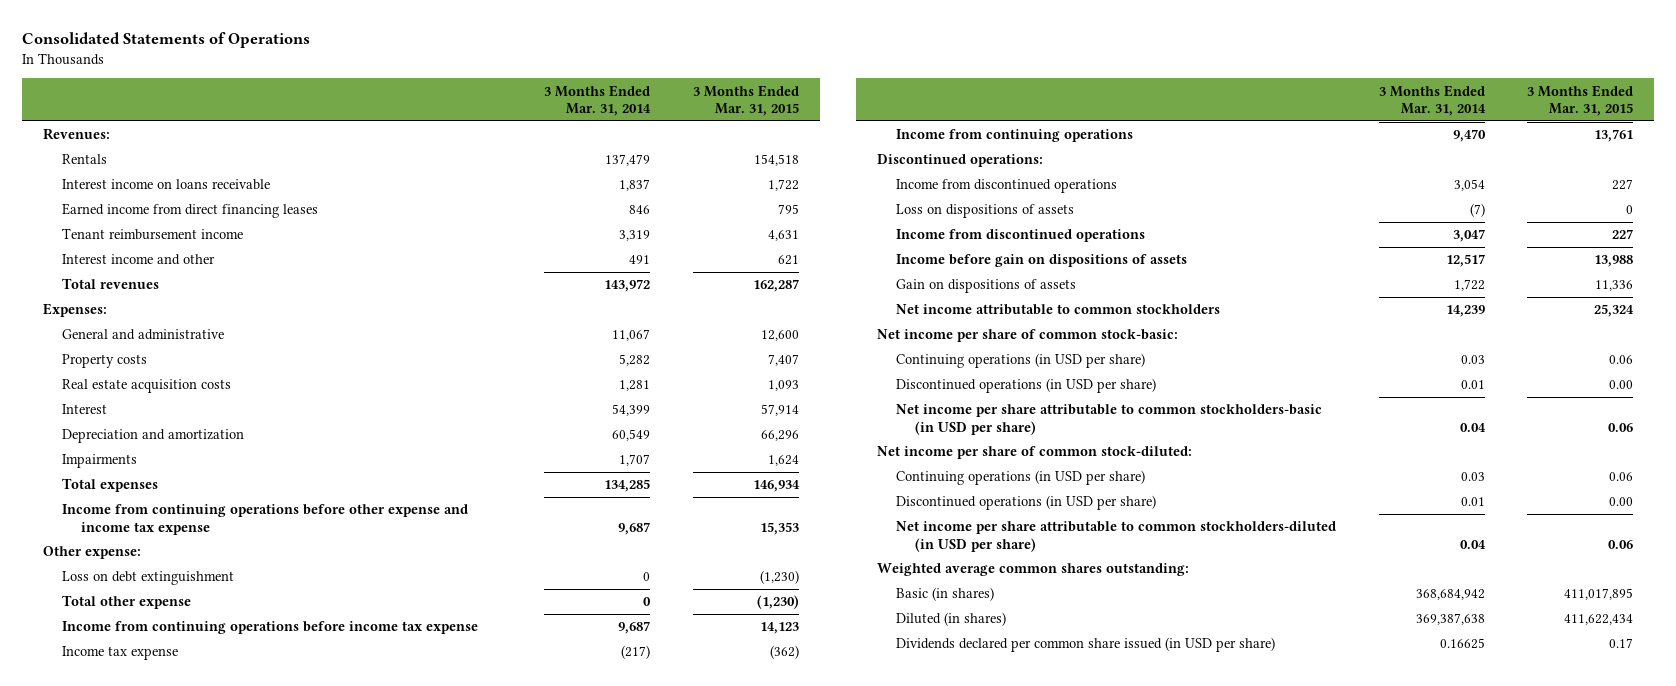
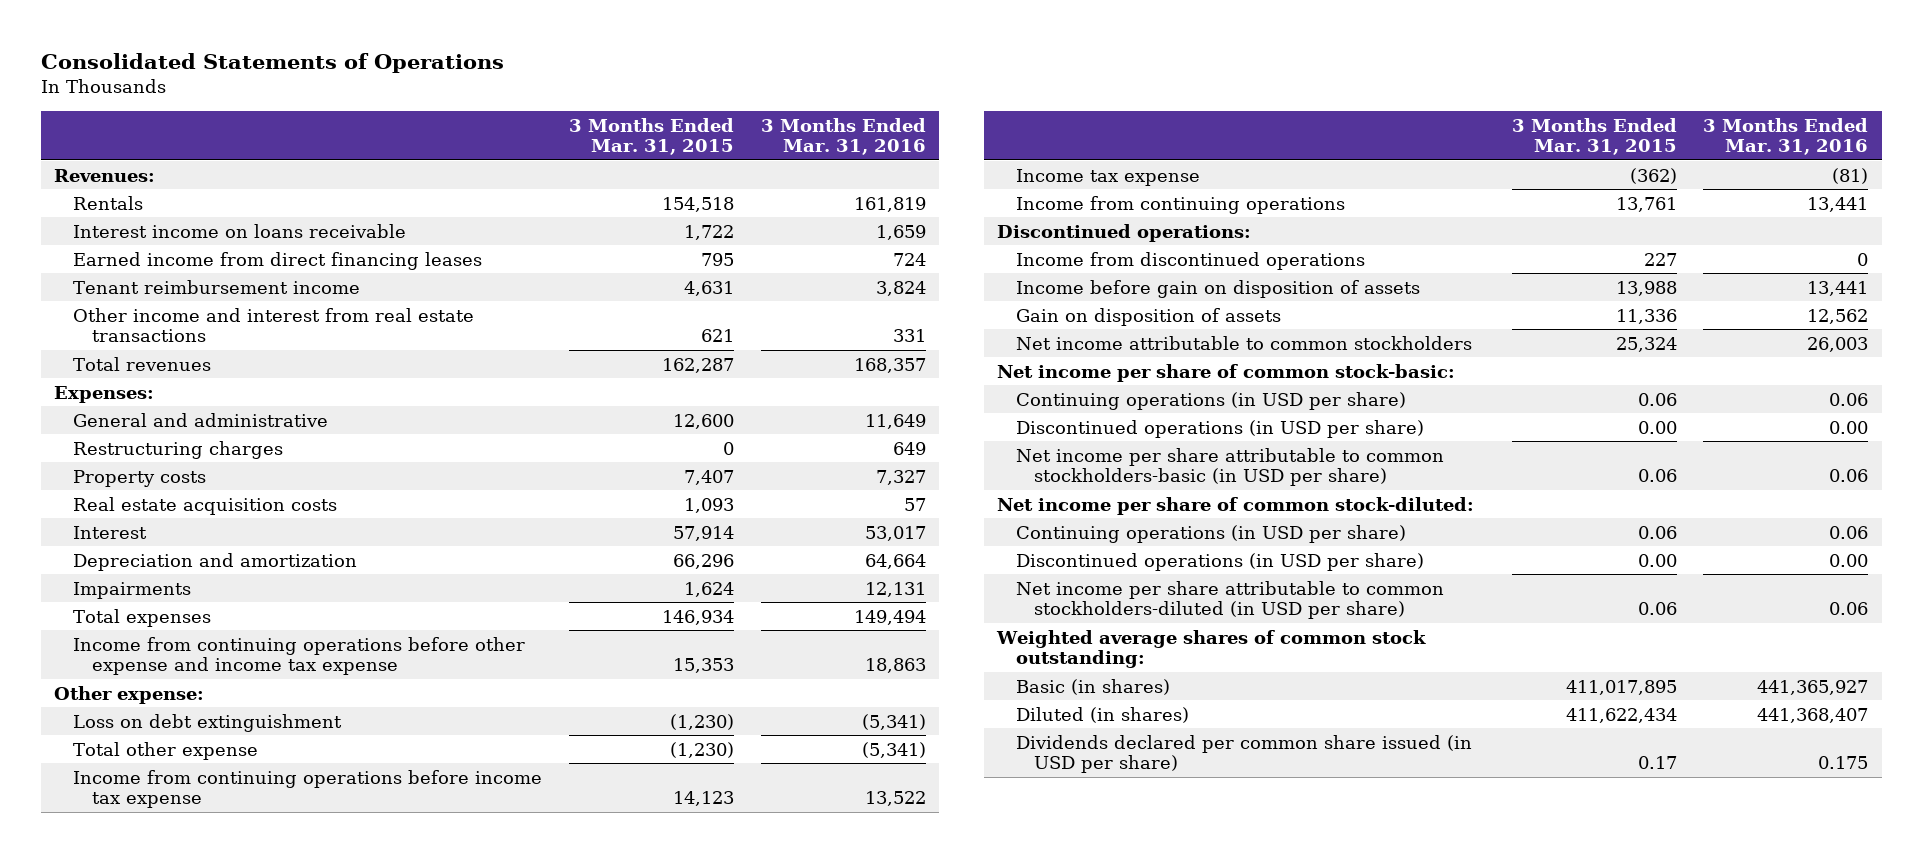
[544,84,652,117] 3 Months Ended Mar. 31, 2014 -> none
none -> [760,117,926,156] 3 Months Ended Mar. 31, 2016
[61,254,215,266] Interest income and other -> [72,307,474,343] Other income and interest from real estate transactions
none -> [72,440,283,459] Restructuring charges
[896,204,1075,219] Loss on dispositions of assets -> none
[896,229,1146,243] Income from discontinued operations -> none
[896,254,1188,268] Income before gain on dispositions of assets -> [1015,279,1420,298] Income before gain on disposition of assets
[896,279,1077,294] Gain on dispositions of assets -> [1015,307,1281,326] Gain on disposition of assets
[877,563,1190,577] Weighted average common shares outstanding: -> [996,629,1427,669] Weighted average shares of common stock outstanding:

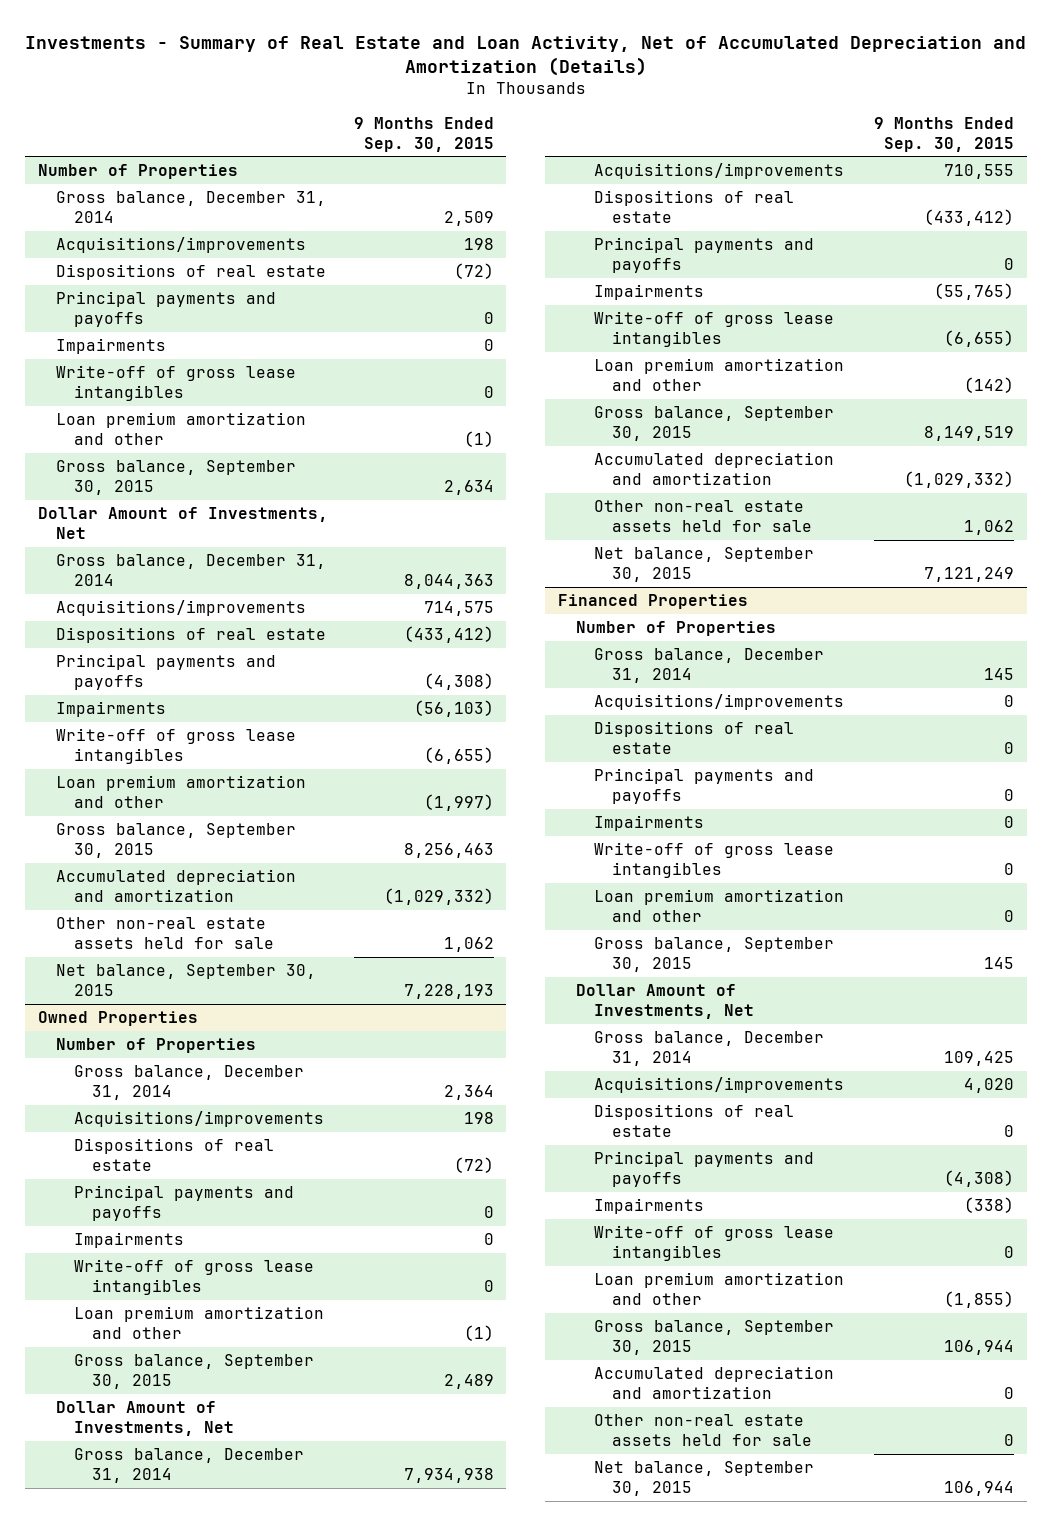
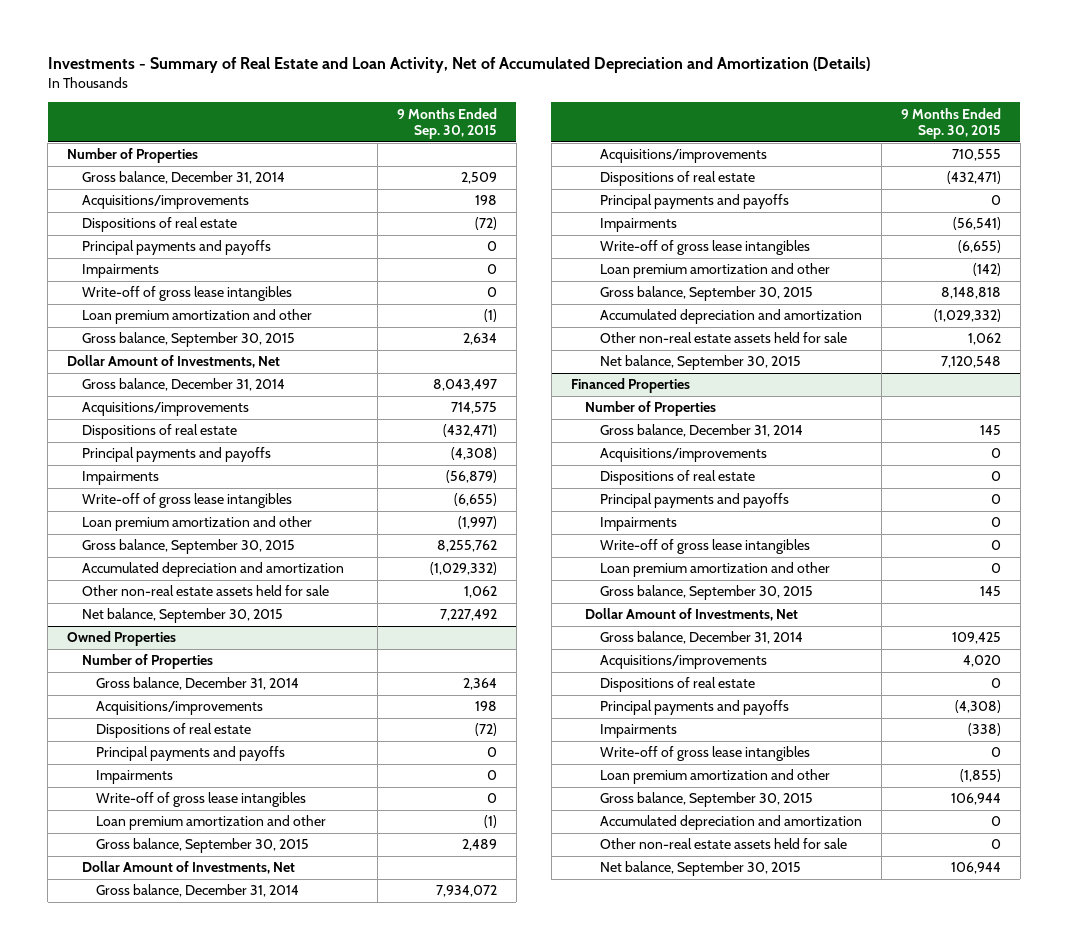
[403,574,494,590] 8,044,363 -> [433,379,498,392] 8,043,497
[403,626,494,644] (433,412) -> [443,424,498,438] (432,471)
[413,700,494,718] (56,103) -> [446,470,498,484] (56,879)
[403,843,494,859] 8,256,463 -> [437,540,498,553] 8,255,762
[403,984,494,1000] 7,228,193 -> [440,609,498,622] 7,227,492
[403,1468,494,1484] 7,934,938 -> [436,885,498,898] 7,934,072
[923,209,1014,227] (433,412) -> [946,171,1001,185] (432,471)
[933,283,1014,301] (55,765) -> [952,217,1001,231] (56,541)
[923,426,1014,442] 8,149,519 -> [940,287,1001,300] 8,148,818
[923,567,1014,583] 7,121,249 -> [940,356,1001,369] 7,120,548

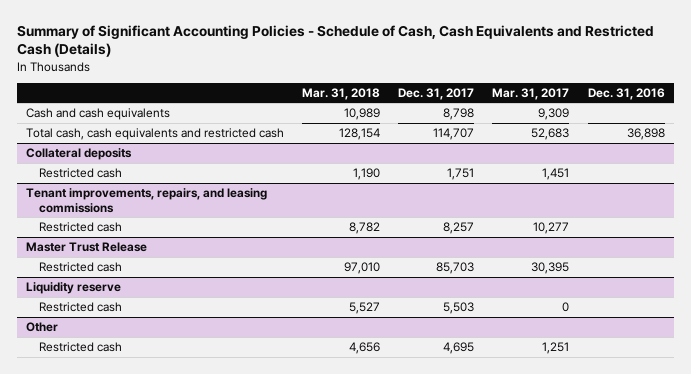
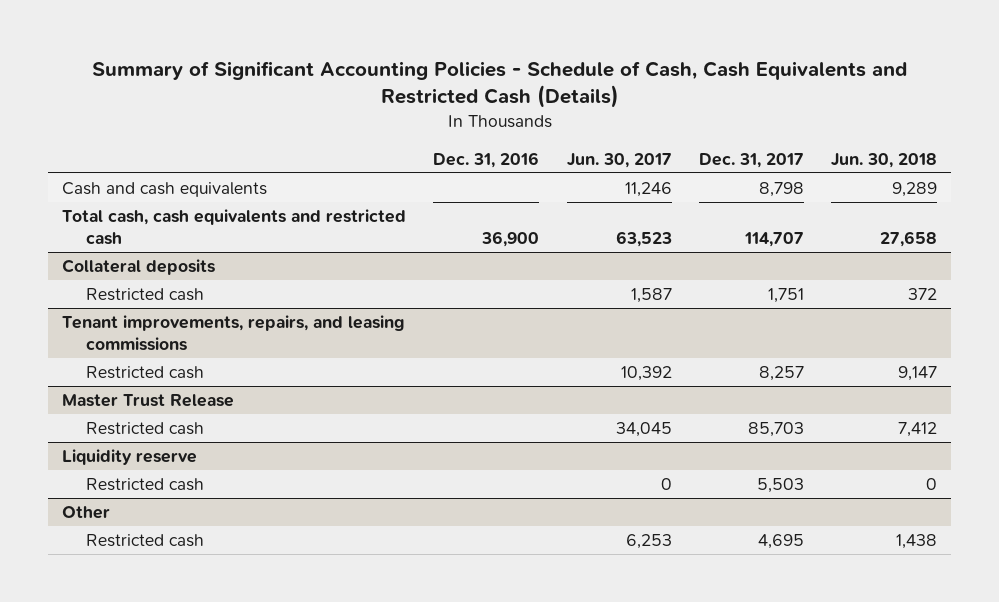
[302,87,381,100] Mar. 31, 2018 -> none
[492,87,570,100] Mar. 31, 2017 -> none
none -> [566,152,672,168] Jun. 30, 2017
none -> [831,152,938,168] Jun. 30, 2018
[626,128,665,141] 36,898 -> [481,230,540,247] 36,900

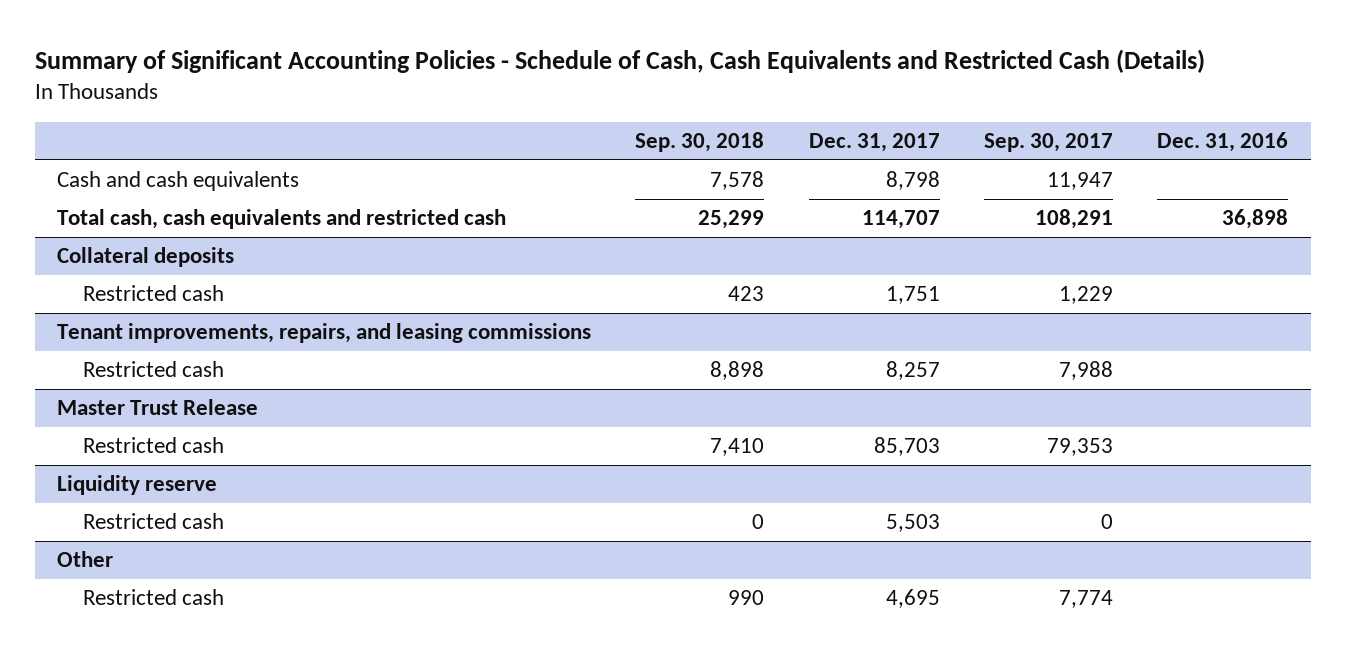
[566,152,672,168] Jun. 30, 2017 -> none
[831,152,938,168] Jun. 30, 2018 -> none
none -> [635,132,765,153] Sep. 30, 2018
none -> [984,133,1114,153] Sep. 30, 2017
[481,230,540,247] 36,900 -> [1222,209,1289,230] 36,898

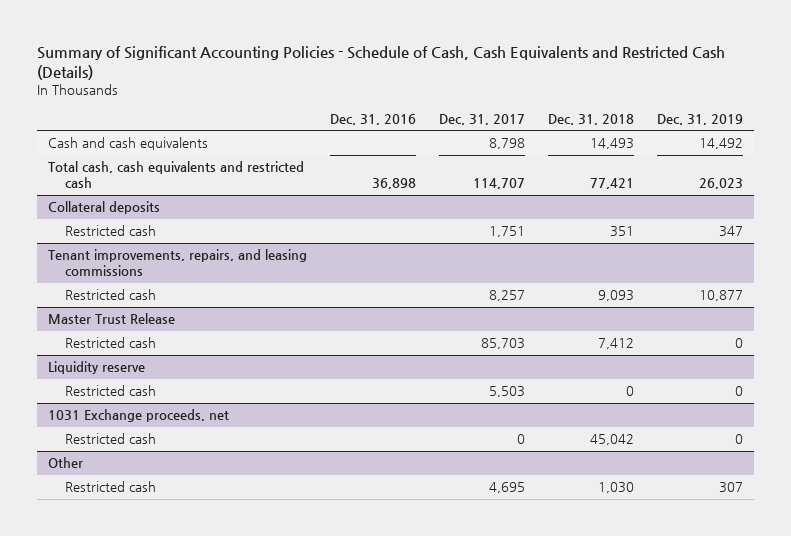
[635,132,765,153] Sep. 30, 2018 -> none
[984,133,1114,153] Sep. 30, 2017 -> none
none -> [547,114,634,126] Dec. 31, 2018
none -> [656,114,743,126] Dec. 31, 2019
none -> [47,409,229,423] 1031 Exchange proceeds, net
none -> [64,433,156,445] Restricted cash

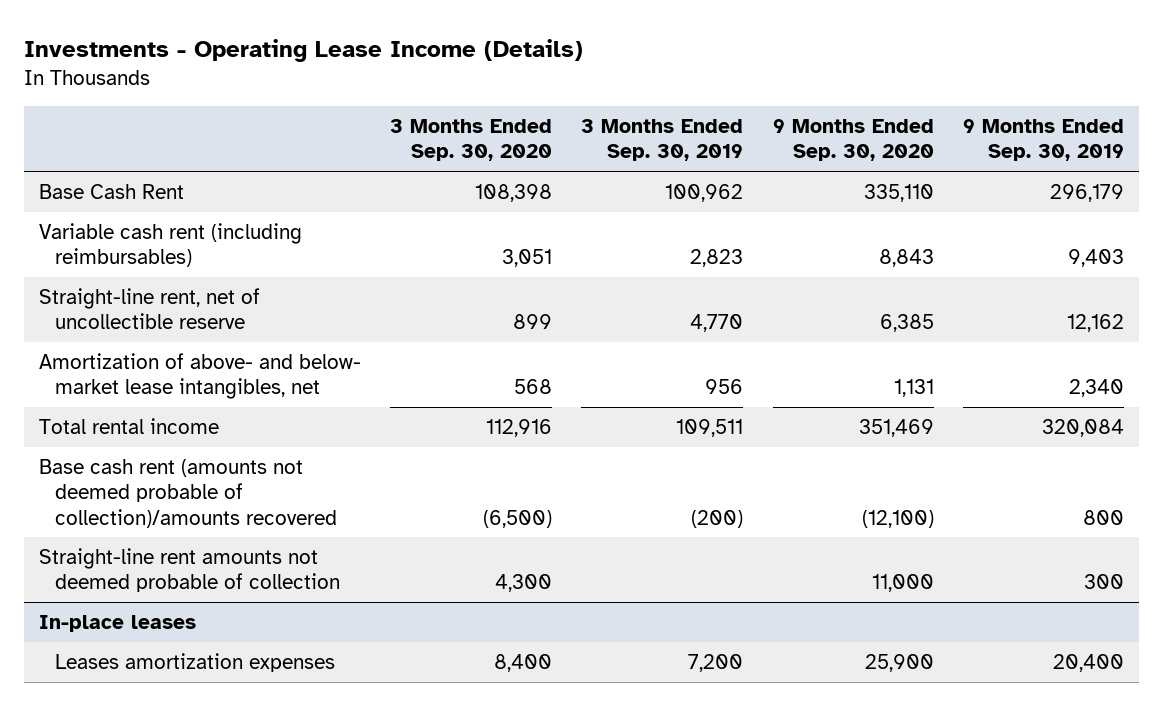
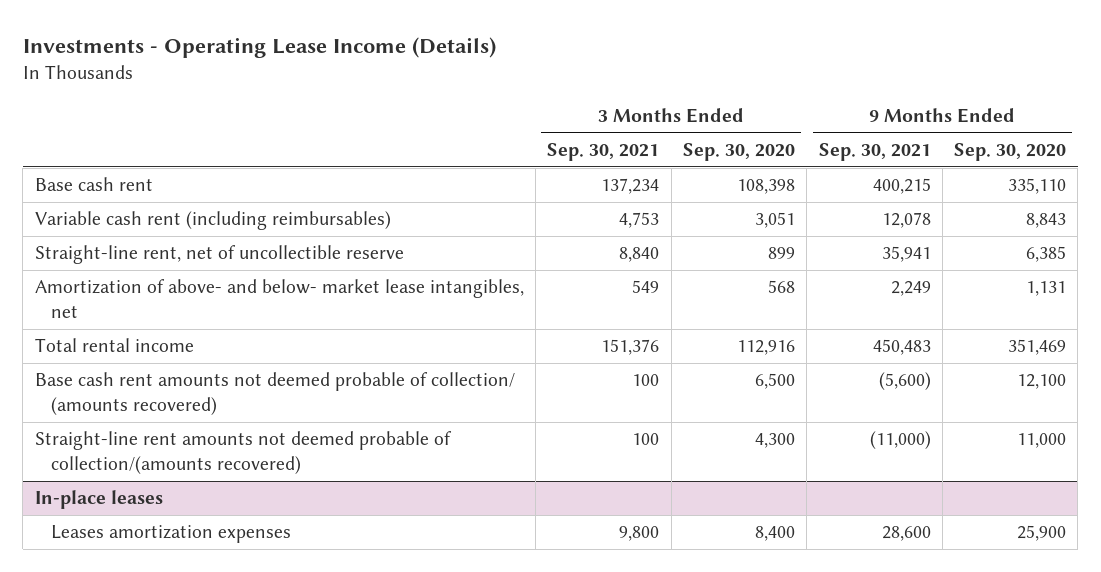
[581,119,744,162] 3 Months Ended Sep. 30, 2019 -> none
[963,119,1125,162] 9 Months Ended Sep. 30, 2019 -> none
none -> [547,143,660,162] Sep. 30, 2021
none -> [818,143,931,162] Sep. 30, 2021
[38,184,184,200] Base Cash Rent -> [34,177,153,192] Base cash rent
[38,459,337,528] Base cash rent (amounts not deemed probable of collection)/amounts recovered -> [34,372,515,415] Base cash rent amounts not deemed probable of collection/ (amounts recovered)
[483,509,553,528] (6,500) -> [754,373,795,390] 6,500
[861,509,934,528] (12,100) -> [1017,374,1067,390] 12,100
[38,548,340,593] Straight-line rent amounts not deemed probable of collection -> [34,431,452,474] Straight-line rent amounts not deemed probable of collection/(amounts recovered)

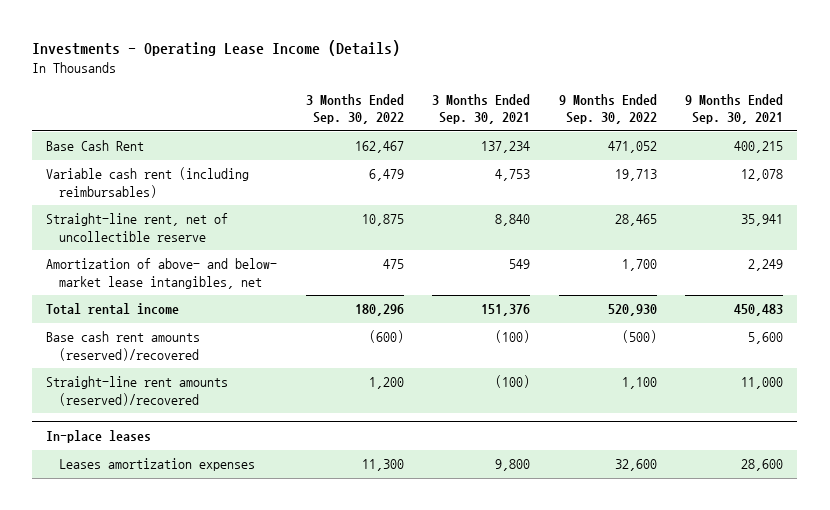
[682,143,795,162] Sep. 30, 2020 -> none
[954,143,1067,162] Sep. 30, 2020 -> none
none -> [305,93,404,125] 3 Months Ended Sep. 30, 2022
none -> [558,93,657,125] 9 Months Ended Sep. 30, 2022
[34,177,153,192] Base cash rent -> [46,140,145,152] Base Cash Rent
[34,431,452,474] Straight-line rent amounts not deemed probable of collection/(amounts recovered) -> none
[34,372,515,415] Base cash rent amounts not deemed probable of collection/ (amounts recovered) -> [46,331,201,361] Base cash rent amounts (reserved)/recovered
[632,374,660,387] 100 -> [495,330,531,344] (100)
[878,372,931,391] (5,600) -> [748,332,784,345] 5,600
none -> [46,376,229,406] Straight-line rent amounts (reserved)/recovered

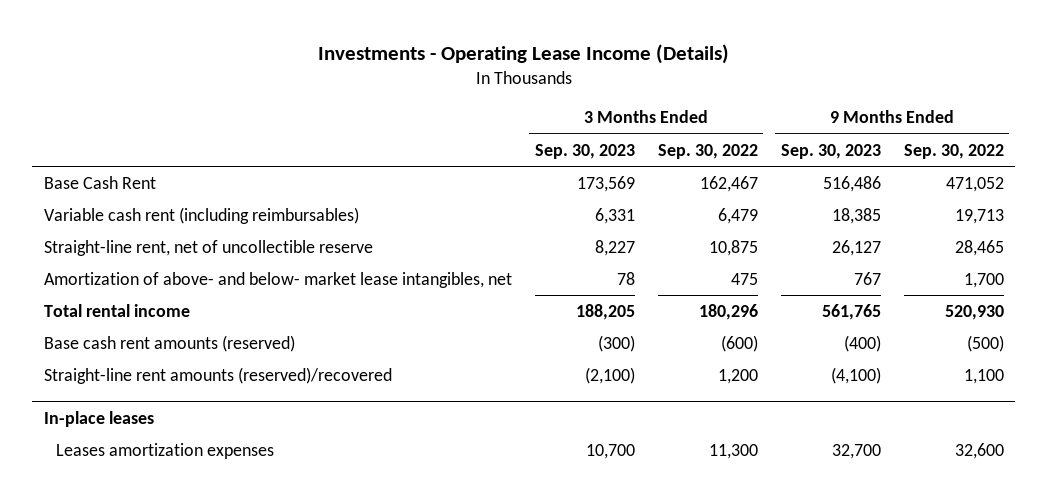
[432,93,531,125] 3 Months Ended Sep. 30, 2021 -> none
[685,93,784,125] 9 Months Ended Sep. 30, 2021 -> none
none -> [534,143,635,159] Sep. 30, 2023
none -> [780,143,881,159] Sep. 30, 2023
[46,331,201,361] Base cash rent amounts (reserved)/recovered -> [43,334,295,352] Base cash rent amounts (reserved)

